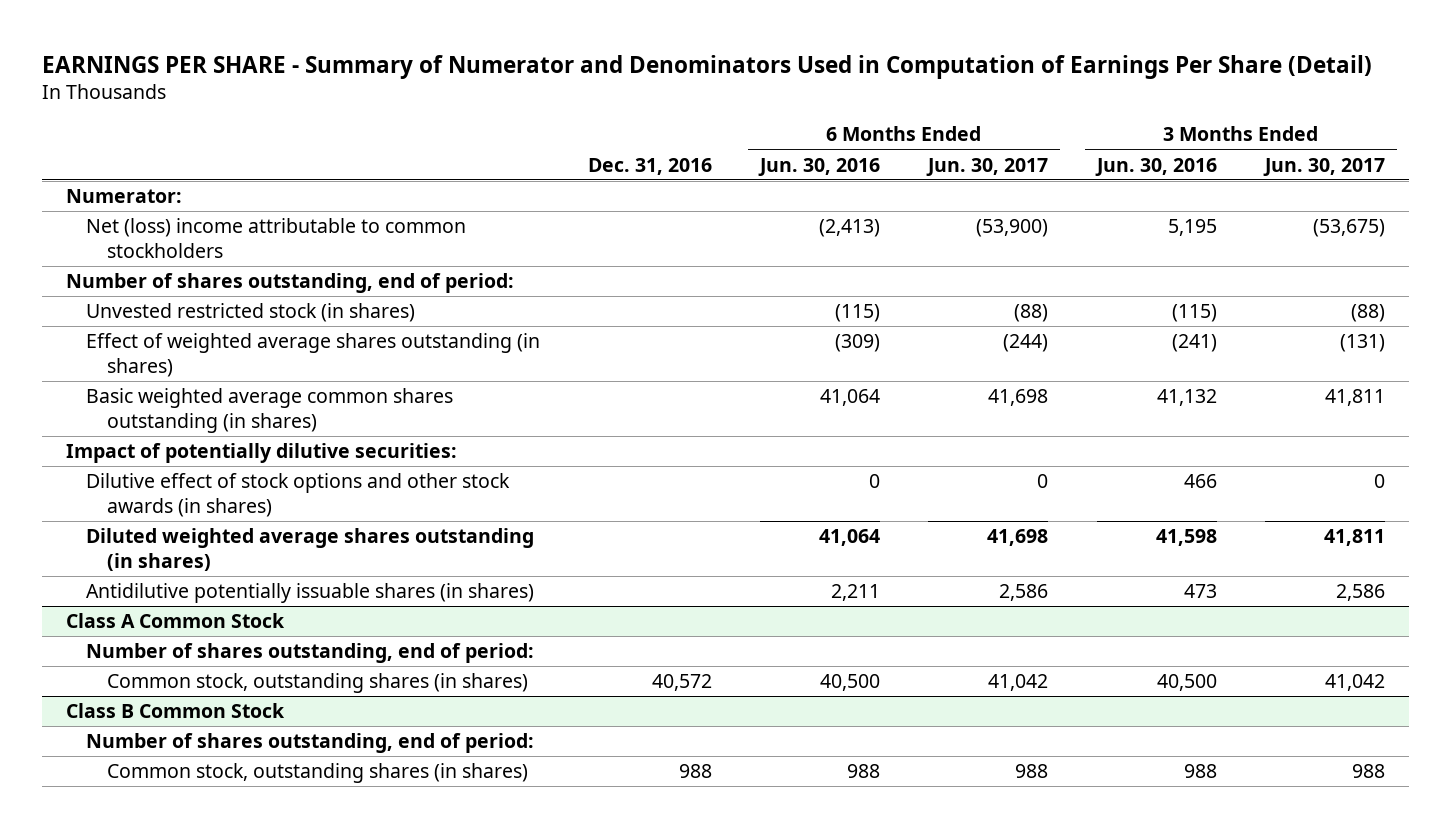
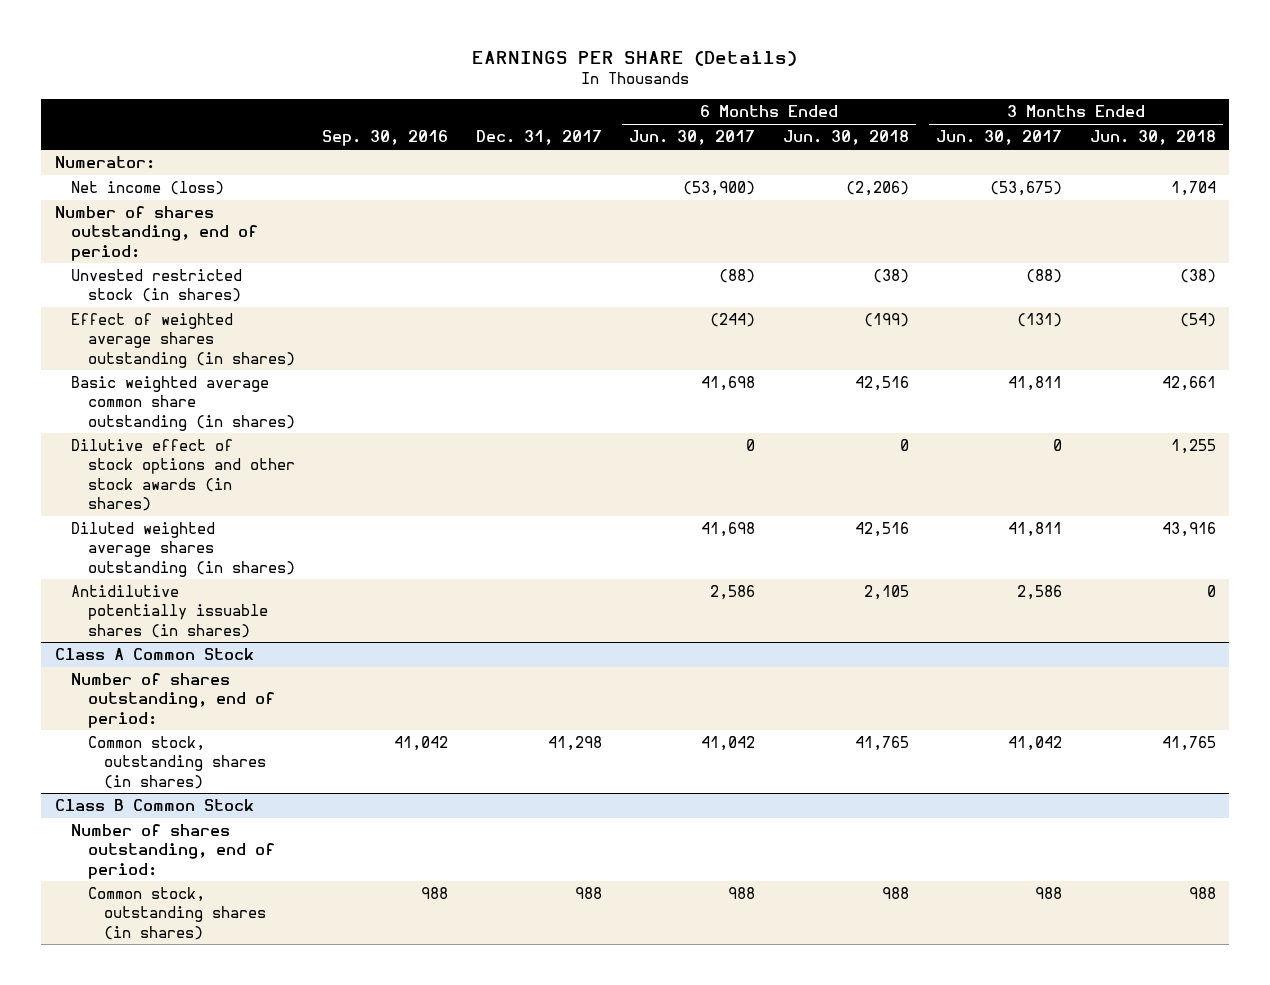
[42,54,1373,79] EARNINGS PER SHARE - Summary of Numerator and Denominators Used in Computation of Earnings Per Share (Detail) -> [472,51,798,67] EARNINGS PER SHARE (Details)
[588,157,713,175] Dec. 31, 2016 -> none
[758,157,881,176] Jun. 30, 2016 -> none
[1094,157,1217,176] Jun. 30, 2016 -> none
none -> [322,130,449,147] Sep. 30, 2016
none -> [475,130,602,146] Dec. 31, 2017
none -> [782,130,909,146] Jun. 30, 2018
none -> [1089,130,1216,146] Jun. 30, 2018
[86,218,467,258] Net (loss) income attributable to common stockholders -> [71,181,225,196] Net income (loss)
[66,443,458,464] Impact of potentially dilutive securities: -> none
[86,388,454,433] Basic weighted average common shares outstanding (in shares) -> [71,376,295,431] Basic weighted average common share outstanding (in shares)

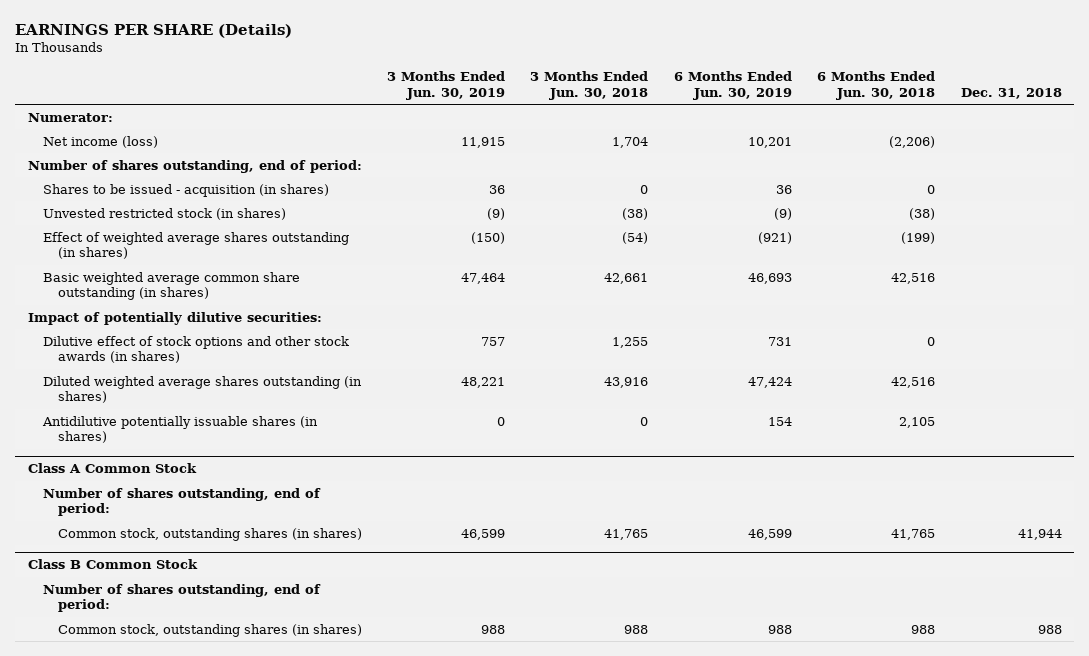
[322,130,449,147] Sep. 30, 2016 -> none
[475,130,602,146] Dec. 31, 2017 -> none
[629,130,756,146] Jun. 30, 2017 -> none
[936,130,1063,146] Jun. 30, 2017 -> none
none -> [387,71,506,101] 3 Months Ended Jun. 30, 2019
none -> [673,71,792,101] 6 Months Ended Jun. 30, 2019
none -> [960,88,1062,100] Dec. 31, 2018
none -> [42,183,329,197] Shares to be issued - acquisition (in shares)
none -> [27,311,322,325] Impact of potentially dilutive securities:

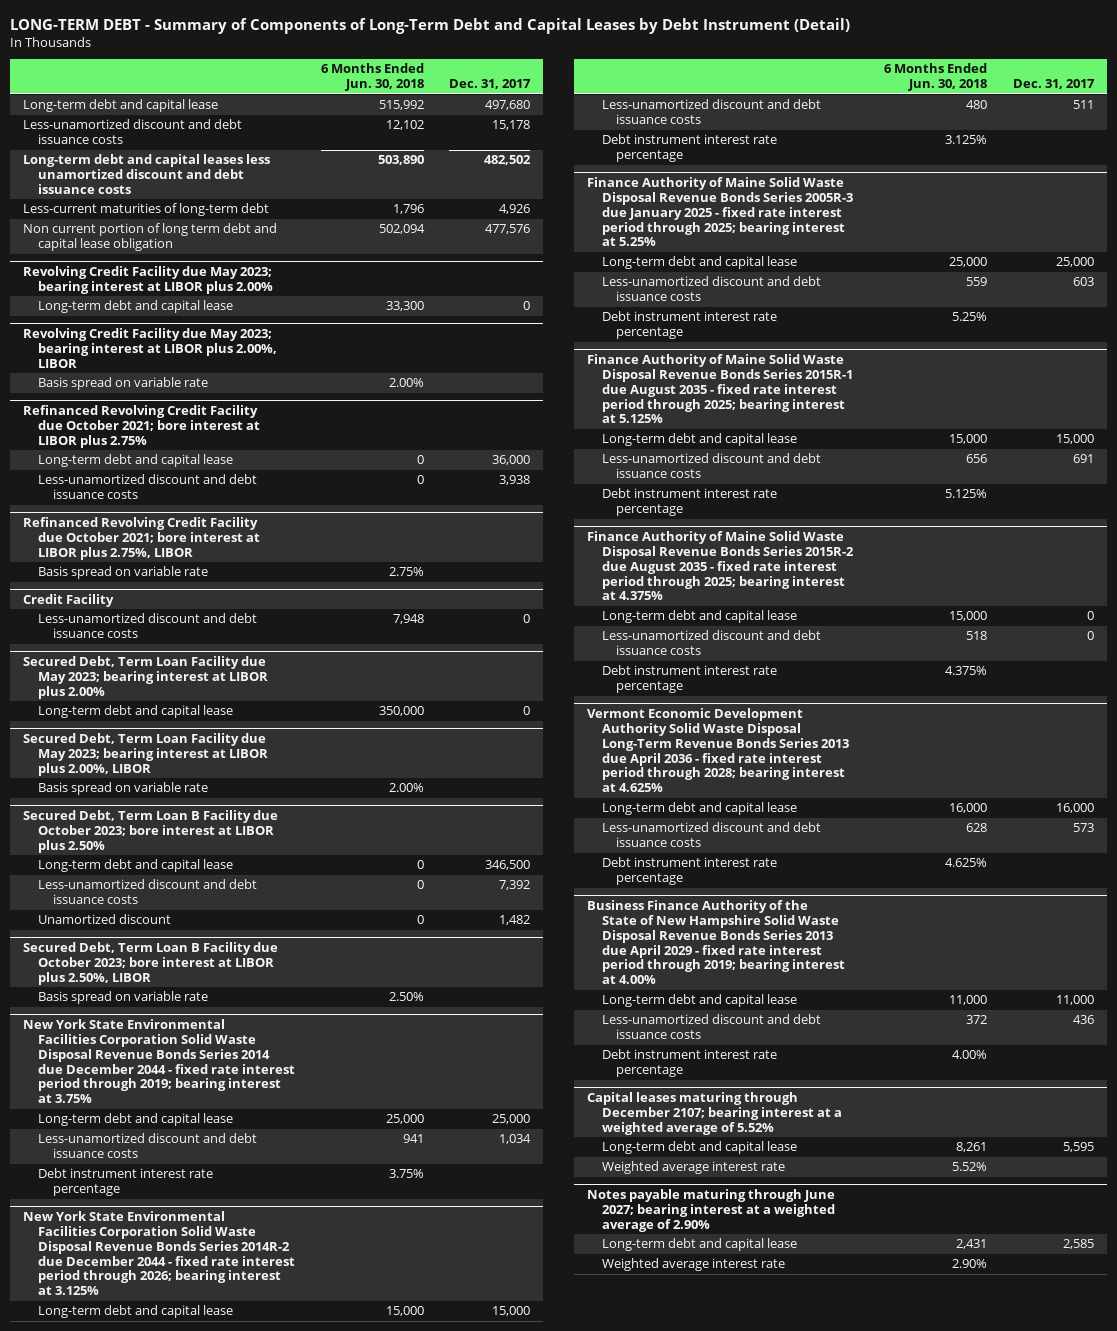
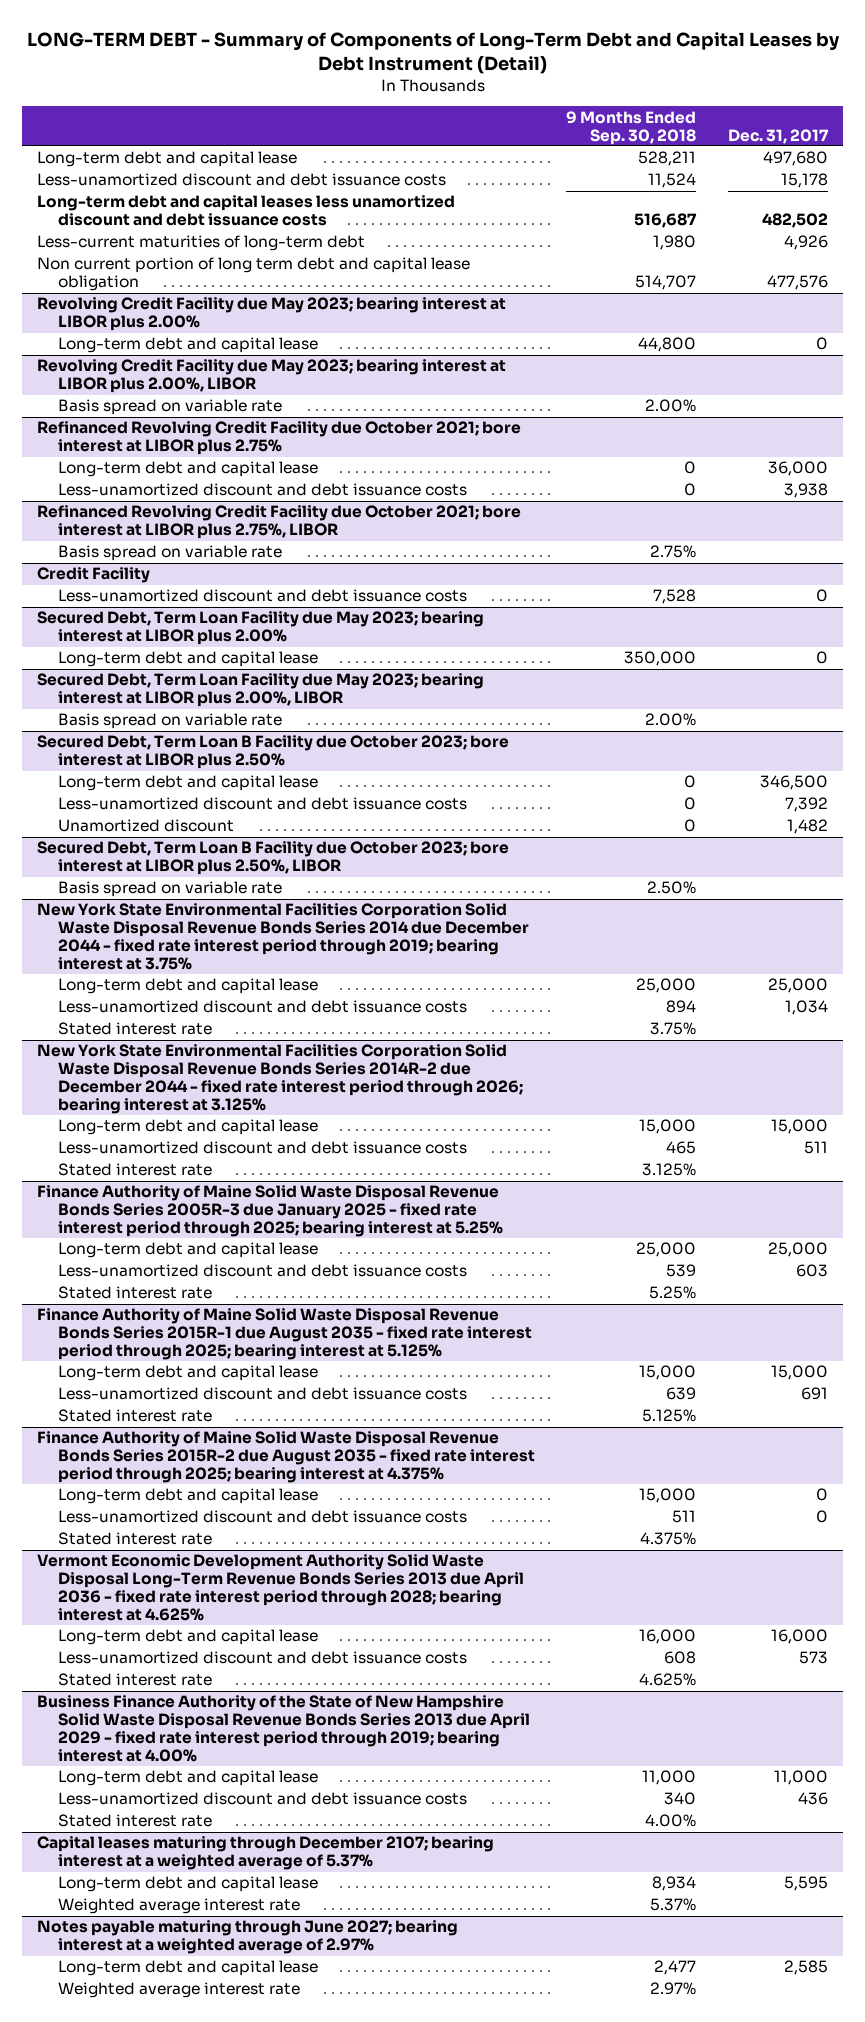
[320,63,424,92] 6 Months Ended Jun. 30, 2018 -> none
none -> [566,110,697,145] 9 Months Ended Sep. 30, 2018
[38,1168,214,1197] Debt instrument interest rate percentage -> [58,1022,213,1036] Stated interest rate
[601,134,777,163] Debt instrument interest rate percentage -> [58,1163,213,1177] Stated interest rate
[601,311,777,340] Debt instrument interest rate percentage -> [58,1286,213,1300] Stated interest rate
[601,488,777,517] Debt instrument interest rate percentage -> [58,1409,213,1423] Stated interest rate
[601,665,777,694] Debt instrument interest rate percentage -> [58,1532,213,1546] Stated interest rate
[601,857,777,886] Debt instrument interest rate percentage -> [58,1673,213,1687] Stated interest rate
[601,1049,777,1078] Debt instrument interest rate percentage -> [58,1814,213,1828] Stated interest rate
[586,1091,842,1135] Capital leases maturing through December 2107; bearing interest at a weighted average of 5.52% -> [37,1836,495,1871] Capital leases maturing through December 2107; bearing interest at a weighted average of 5.37%
[586,1188,835,1232] Notes payable maturing through June 2027; bearing interest at a weighted average of 2.90% -> [37,1920,459,1955] Notes payable maturing through June 2027; bearing interest at a weighted average of 2.97%

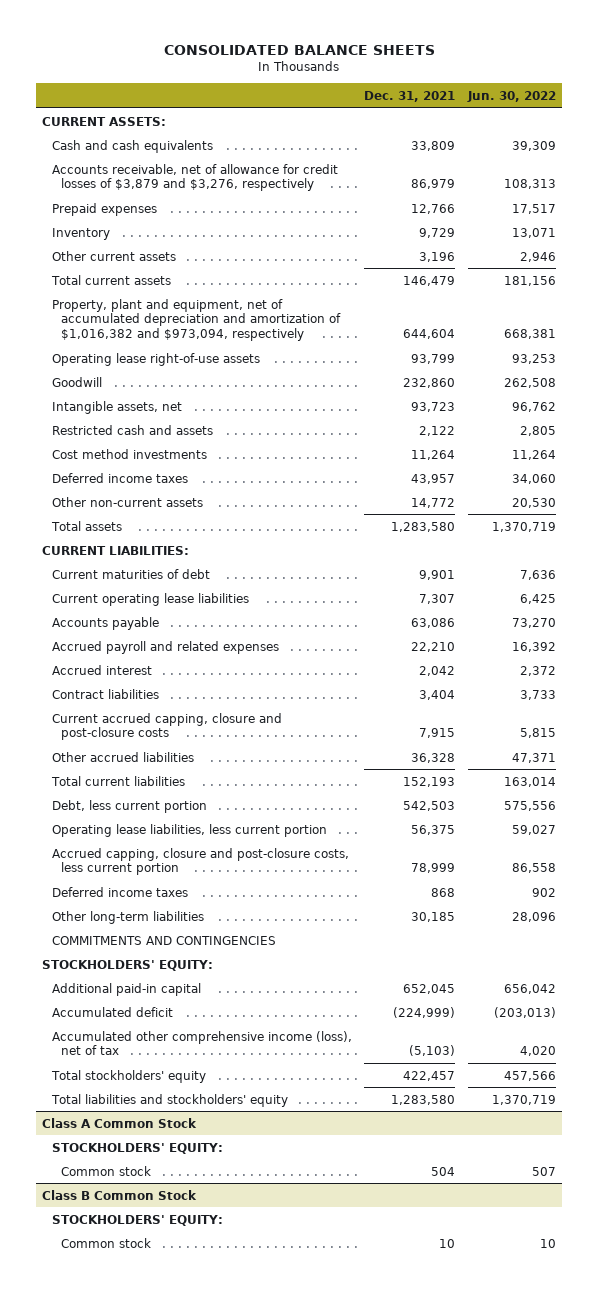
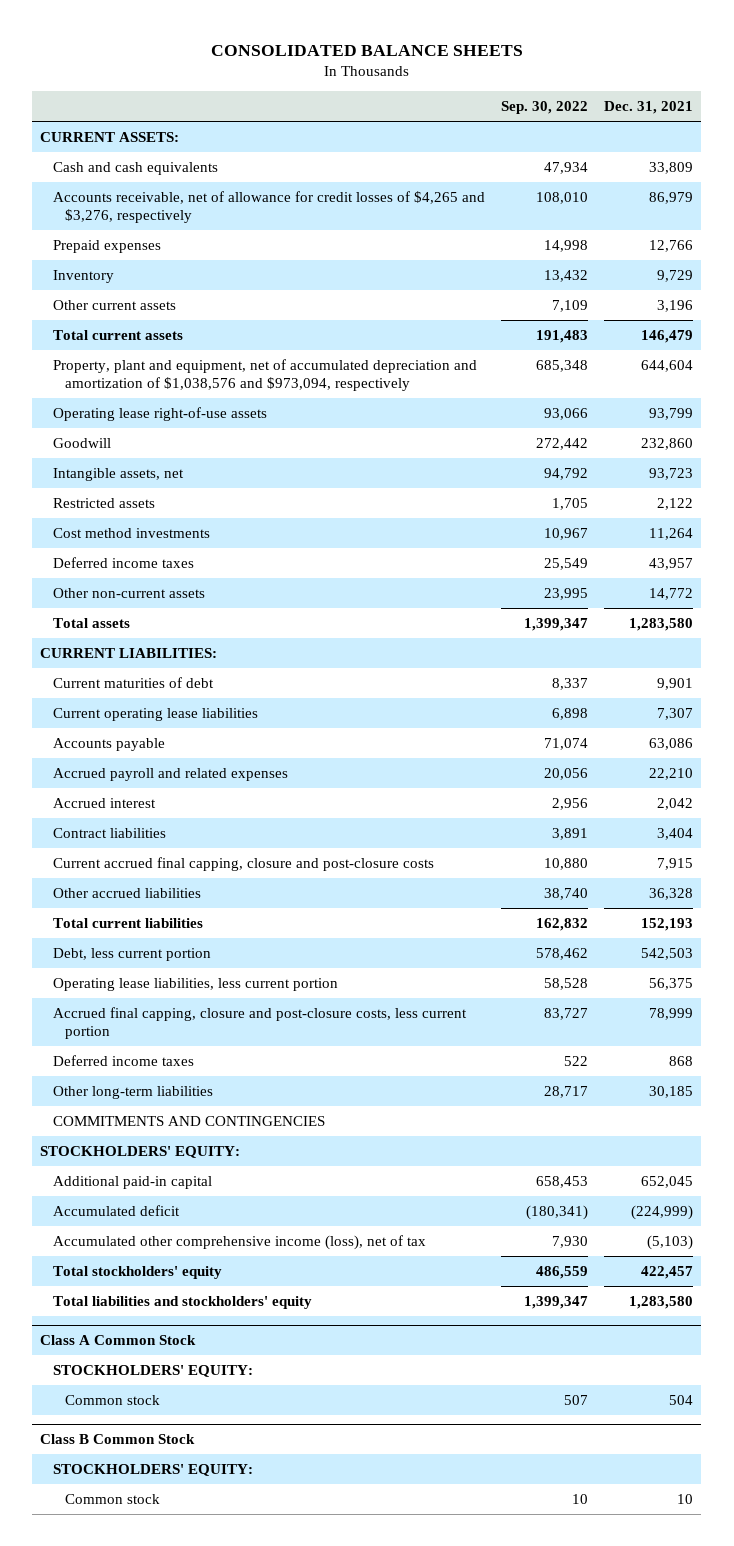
[466,90,556,102] Jun. 30, 2022 -> none
none -> [501,101,589,115] Sep. 30, 2022
[51,163,338,192] Accounts receivable, net of allowance for credit losses of $3,879 and $3,276, respectively -> [52,190,485,223] Accounts receivable, net of allowance for credit losses of $4,265 and $3,276, respectively
[51,298,342,342] Property, plant and equipment, net of accumulated depreciation and amortization of $1,016,382 and $973,094, respectively -> [52,358,477,391] Property, plant and equipment, net of accumulated depreciation and amortization of $1,038,576 and $973,094, respectively
[51,424,213,435] Restricted cash and assets -> [52,497,155,508] Restricted assets
[51,712,282,741] Current accrued capping, closure and post-closure costs -> [52,856,434,871] Current accrued final capping, closure and post-closure costs
[51,847,349,876] Accrued capping, closure and post-closure costs, less current portion -> [52,1006,467,1039] Accrued final capping, closure and post-closure costs, less current portion

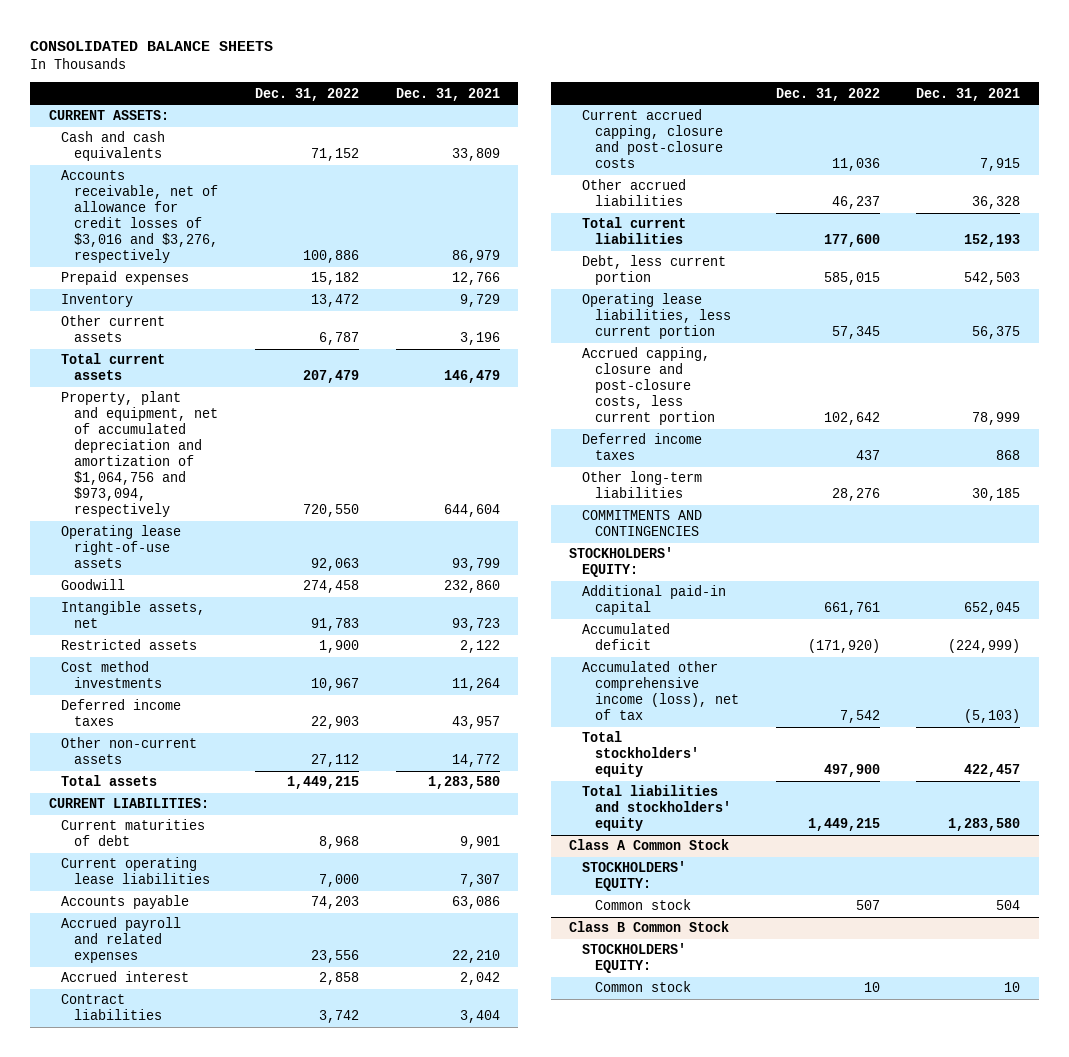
[501,101,589,115] Sep. 30, 2022 -> none
none -> [254,87,359,101] Dec. 31, 2022
[52,190,485,223] Accounts receivable, net of allowance for credit losses of $4,265 and $3,276, respectively -> [61,170,219,264] Accounts receivable, net of allowance for credit losses of $3,016 and $3,276, respectively
[52,358,477,391] Property, plant and equipment, net of accumulated depreciation and amortization of $1,038,576 and $973,094, respectively -> [61,391,219,517] Property, plant and equipment, net of accumulated depreciation and amortization of $1,064,756 and $973,094, respectively
[52,856,434,871] Current accrued final capping, closure and post-closure costs -> [582,109,724,169] Current accrued capping, closure and post-closure costs
[52,1006,467,1039] Accrued final capping, closure and post-closure costs, less current portion -> [582,347,716,426] Accrued capping, closure and post-closure costs, less current portion

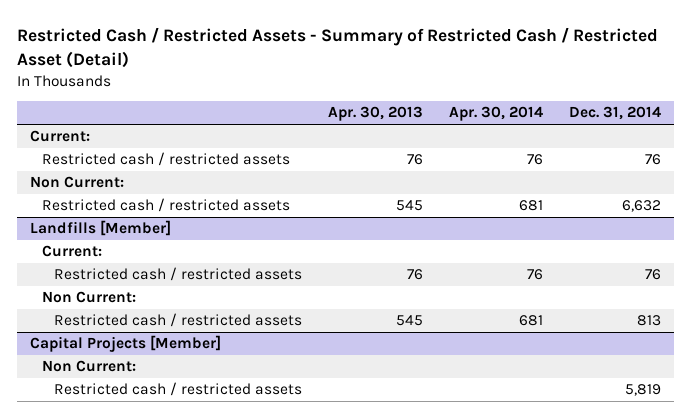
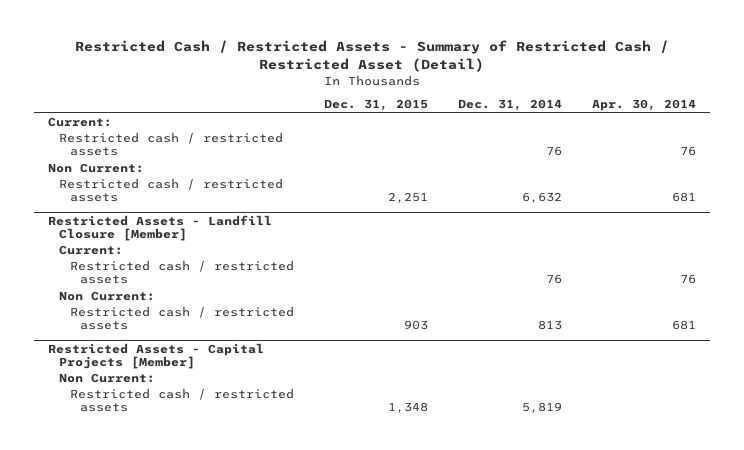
[328,106,424,122] Apr. 30, 2013 -> none
none -> [323,99,428,112] Dec. 31, 2015
[30,220,172,237] Landfills [Member] -> [48,214,273,242] Restricted Assets - Landfill Closure [Member]
[30,335,222,353] Capital Projects [Member] -> [48,342,265,370] Restricted Assets - Capital Projects [Member]

